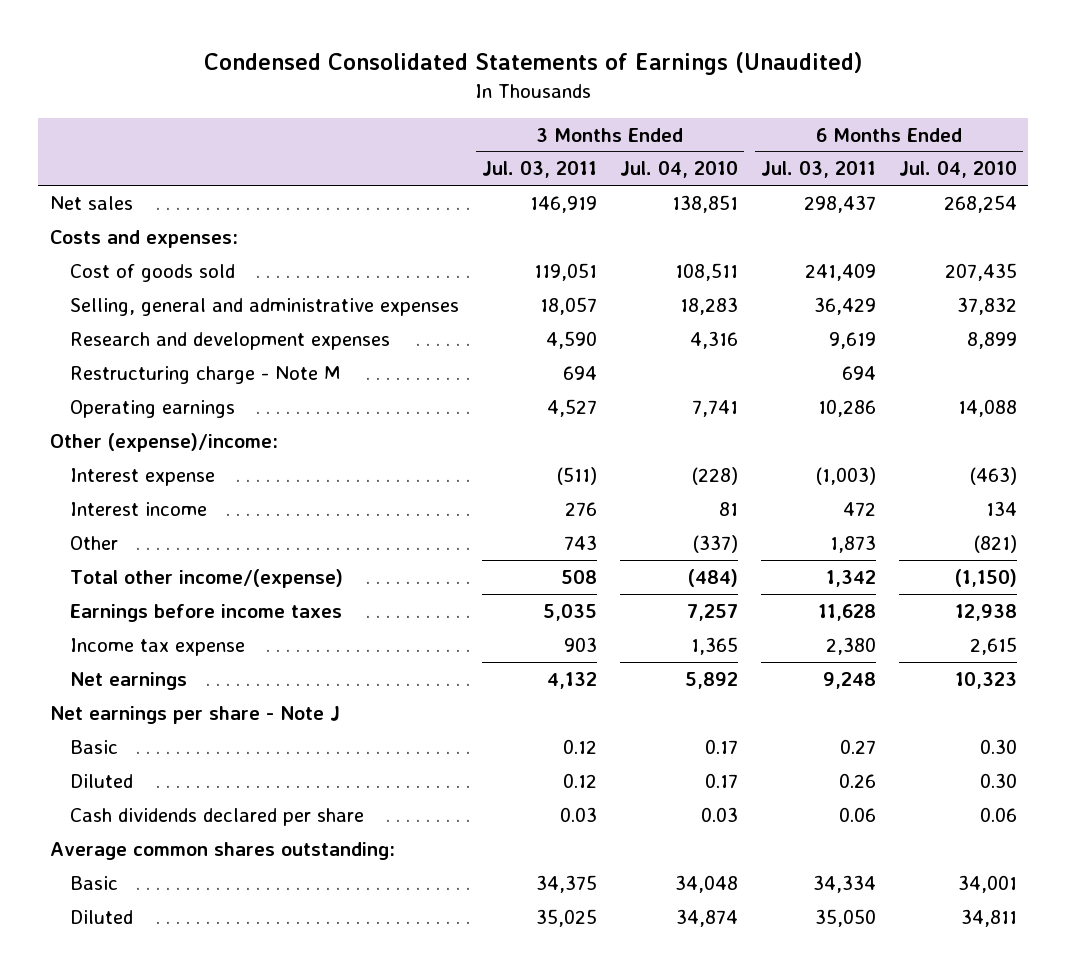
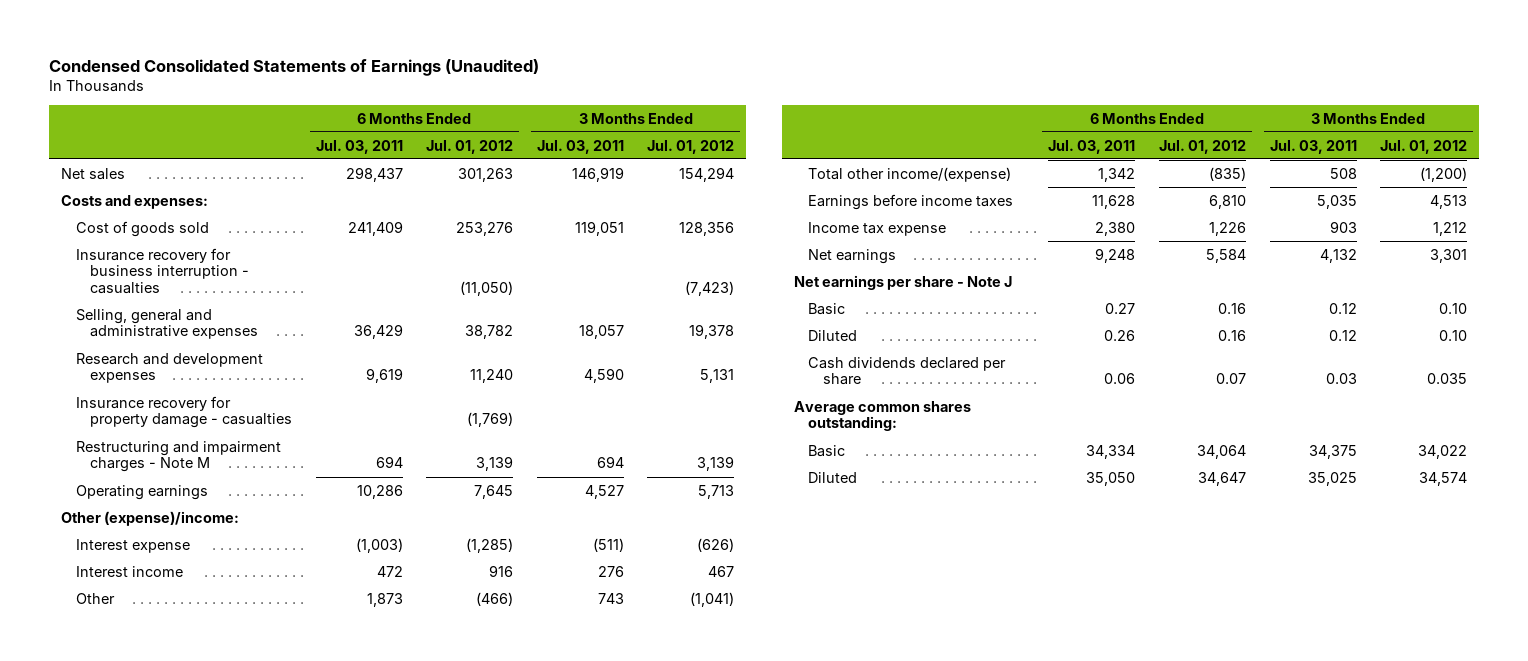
[619,161,738,179] Jul. 04, 2010 -> none
[898,161,1017,179] Jul. 04, 2010 -> none
none -> [426,139,514,154] Jul. 01, 2012
none -> [647,139,735,154] Jul. 01, 2012
none -> [75,247,250,295] Insurance recovery for business interruption - casualties
none -> [75,395,293,429] Insurance recovery for property damage - casualties
[69,365,341,384] Restructuring charge - Note M -> [75,440,281,473] Restructuring and impairment charges - Note M

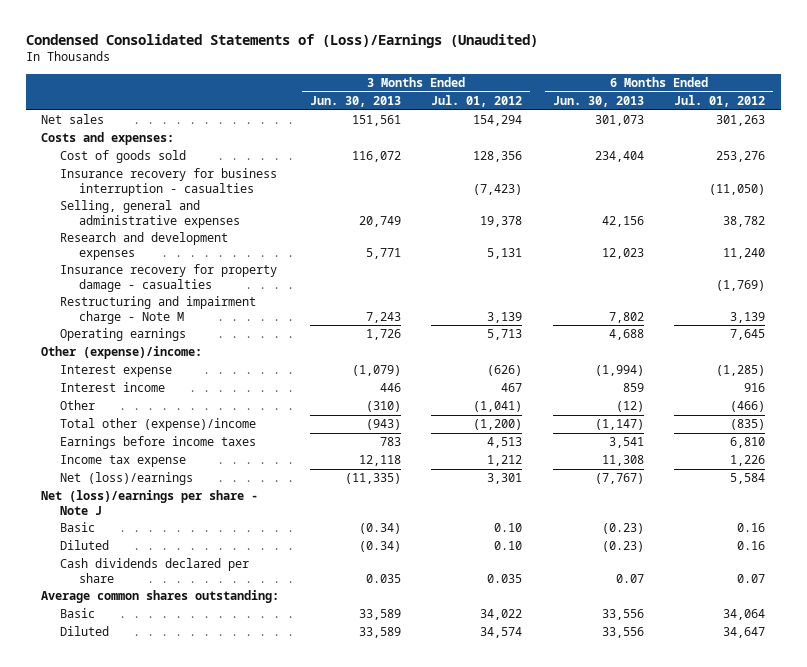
[49,58,540,76] Condensed Consolidated Statements of Earnings (Unaudited) -> [25,33,538,48] Condensed Consolidated Statements of (Loss)/Earnings (Unaudited)
[315,139,403,154] Jul. 03, 2011 -> none
[536,139,624,154] Jul. 03, 2011 -> none
none -> [309,96,401,108] Jun. 30, 2013
none -> [552,96,644,108] Jun. 30, 2013
[75,440,281,473] Restructuring and impairment charges - Note M -> [59,296,256,324] Restructuring and impairment charge - Note M
[808,166,1012,182] Total other income/(expense) -> [59,418,256,432] Total other (expense)/income
[808,248,897,264] Net earnings -> [59,472,193,486] Net (loss)/earnings
[793,274,1012,290] Net earnings per share - Note J -> [41,490,259,515] Net (loss)/earnings per share - Note J

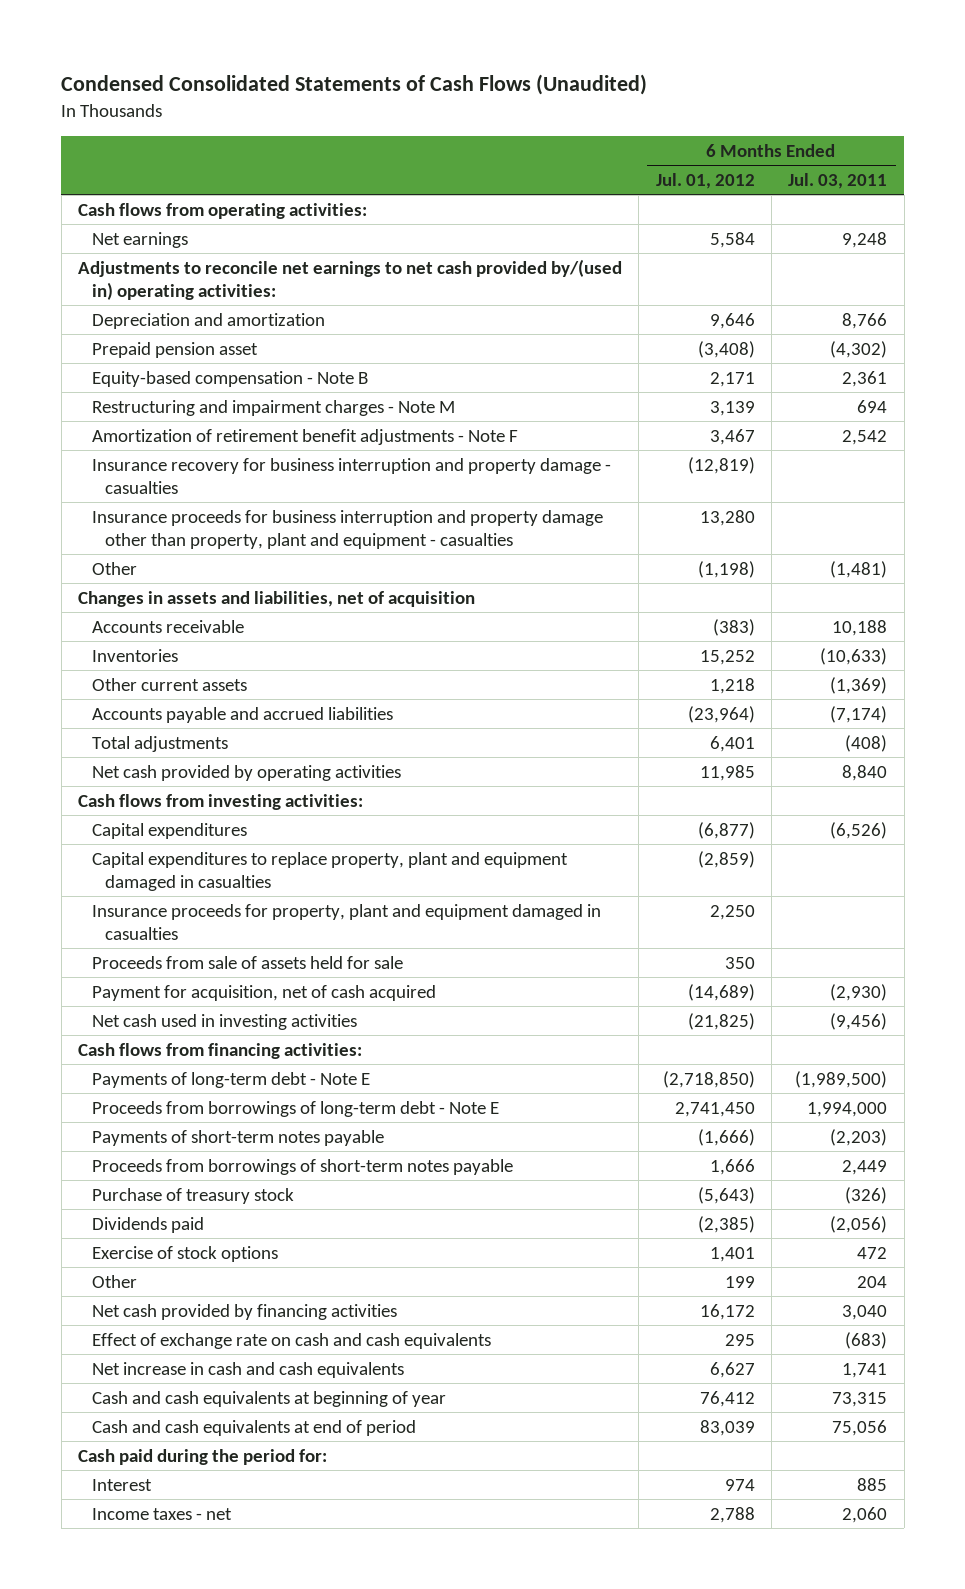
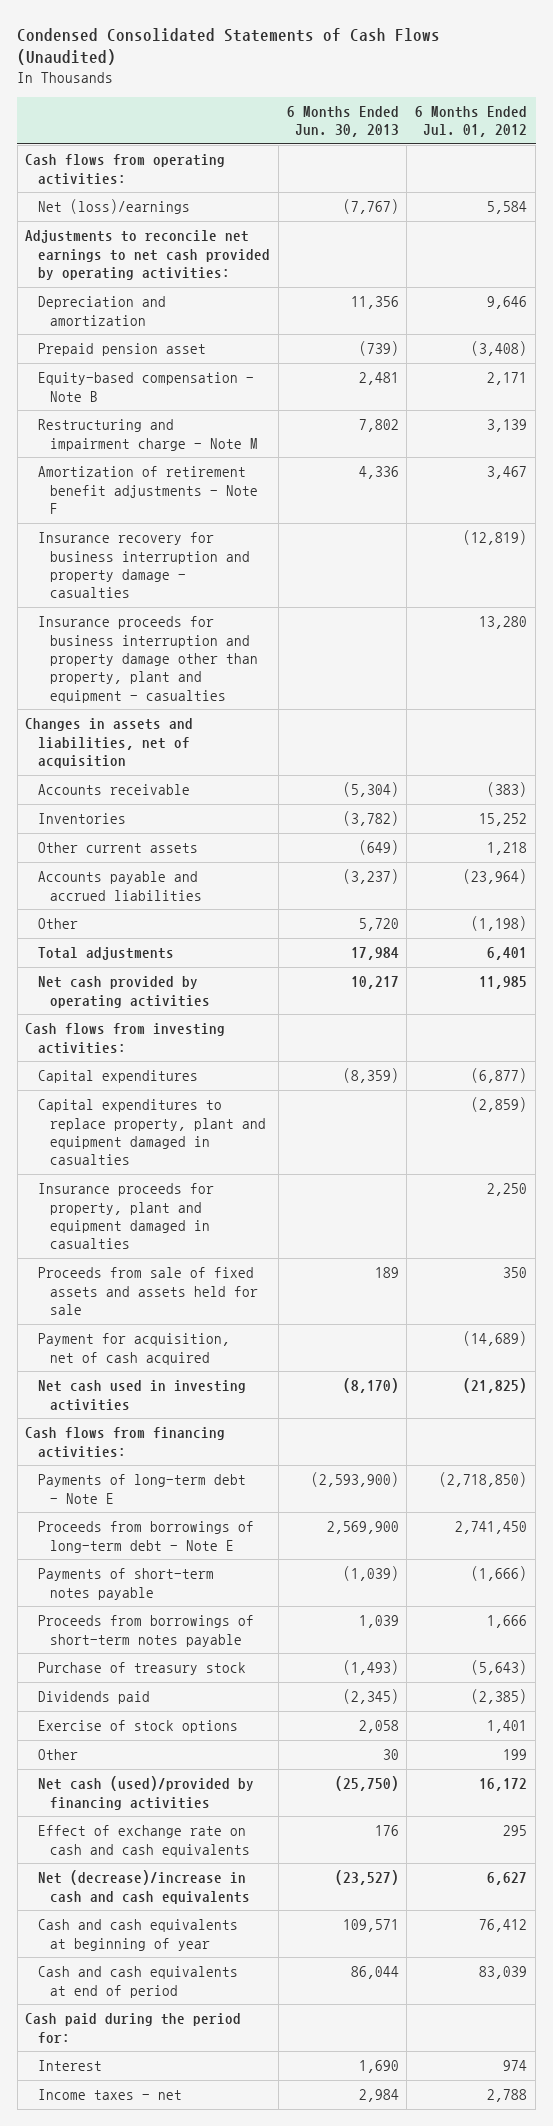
[788,172,888,189] Jul. 03, 2011 -> none
none -> [286,105,399,138] 6 Months Ended Jun. 30, 2013
[91,231,188,248] Net earnings -> [37,199,190,215] Net (loss)/earnings
[78,258,623,300] Adjustments to reconcile net earnings to net cash provided by/(used in) operating activities: -> [25,230,270,280] Adjustments to reconcile net earnings to net cash provided by operating activities:
[91,399,455,416] Restructuring and impairment charges - Note M -> [37,419,258,451] Restructuring and impairment charge - Note M
[91,561,137,575] Other -> [37,918,78,930] Other
[91,955,403,969] Proceeds from sale of assets held for sale -> [37,1267,258,1315] Proceeds from sale of fixed assets and assets held for sale
[91,1303,397,1320] Net cash provided by financing activities -> [37,1776,254,1810] Net cash (used)/provided by financing activities
[91,1361,404,1378] Net increase in cash and cash equivalents -> [37,1870,250,1904] Net (decrease)/increase in cash and cash equivalents

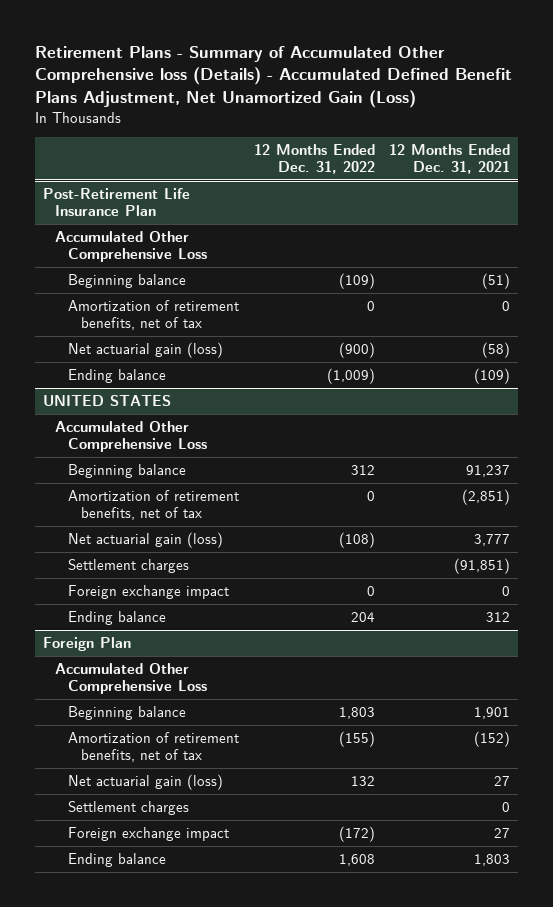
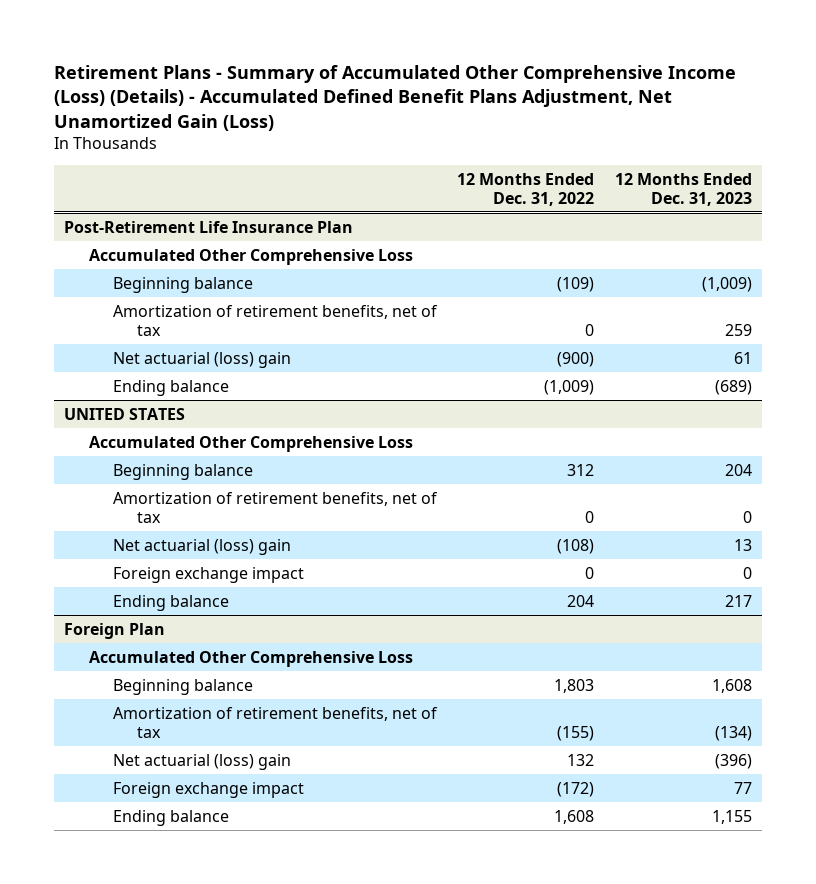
[35,45,513,108] Retirement Plans - Summary of Accumulated Other Comprehensive loss (Details) - Accumulated Defined Benefit Plans Adjustment, Net Unamortized Gain (Loss) -> [53,64,736,131] Retirement Plans - Summary of Accumulated Other Comprehensive Income (Loss) (Details) - Accumulated Defined Benefit Plans Adjustment, Net Unamortized Gain (Loss)
[389,143,511,174] 12 Months Ended Dec. 31, 2021 -> none
none -> [614,172,752,206] 12 Months Ended Dec. 31, 2023
[67,341,223,358] Net actuarial gain (loss) -> [112,351,291,368] Net actuarial (loss) gain
[67,558,189,573] Settlement charges -> none
[67,531,223,548] Net actuarial gain (loss) -> [112,538,291,555] Net actuarial (loss) gain
[67,800,189,815] Settlement charges -> none
[67,773,223,790] Net actuarial gain (loss) -> [112,753,291,770] Net actuarial (loss) gain

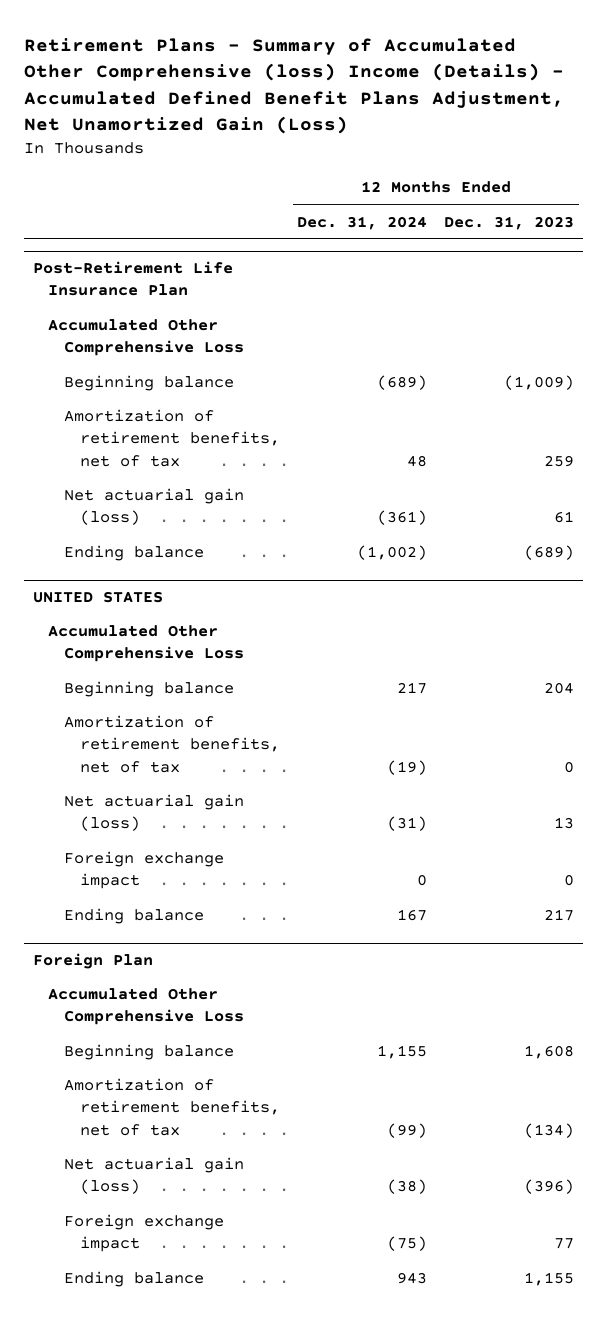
[53,64,736,131] Retirement Plans - Summary of Accumulated Other Comprehensive Income (Loss) (Details) - Accumulated Defined Benefit Plans Adjustment, Net Unamortized Gain (Loss) -> [24,37,565,135] Retirement Plans - Summary of Accumulated Other Comprehensive (loss) Income (Details) - Accumulated Defined Benefit Plans Adjustment, Net Unamortized Gain (Loss)
[457,172,595,206] 12 Months Ended Dec. 31, 2022 -> none
none -> [297,215,428,230] Dec. 31, 2024
[112,351,291,368] Net actuarial (loss) gain -> [64,488,245,526] Net actuarial gain (loss)
[112,538,291,555] Net actuarial (loss) gain -> [64,794,245,832] Net actuarial gain (loss)
[112,753,291,770] Net actuarial (loss) gain -> [64,1157,245,1195] Net actuarial gain (loss)

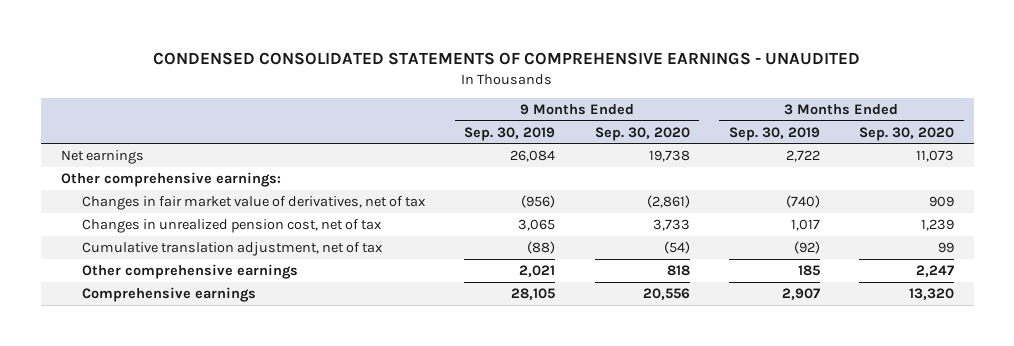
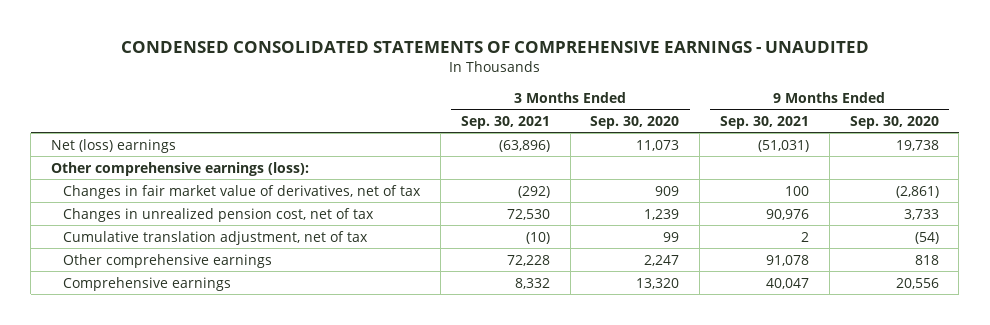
[464,126,556,141] Sep. 30, 2019 -> none
[728,126,820,141] Sep. 30, 2019 -> none
none -> [460,115,550,129] Sep. 30, 2021
none -> [719,115,809,129] Sep. 30, 2021
[60,149,144,164] Net earnings -> [51,138,177,153] Net (loss) earnings
[60,171,281,187] Other comprehensive earnings: -> [51,161,310,176] Other comprehensive earnings (loss):

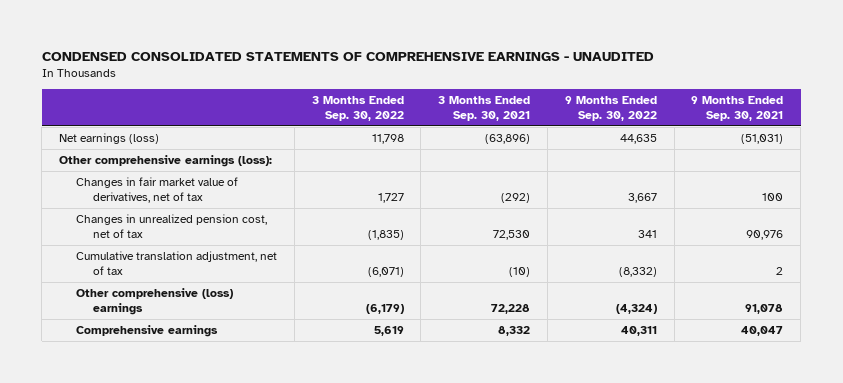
[590,115,680,129] Sep. 30, 2020 -> none
[849,115,939,129] Sep. 30, 2020 -> none
none -> [311,96,404,122] 3 Months Ended Sep. 30, 2022
none -> [564,96,657,122] 9 Months Ended Sep. 30, 2022
[51,138,177,153] Net (loss) earnings -> [59,133,160,145] Net earnings (loss)
[63,253,273,268] Other comprehensive earnings -> [75,288,233,316] Other comprehensive (loss) earnings

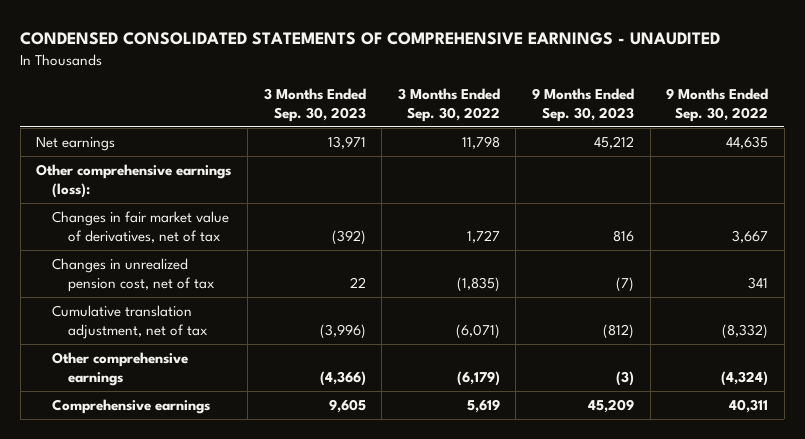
[438,96,531,122] 3 Months Ended Sep. 30, 2021 -> none
[691,96,784,122] 9 Months Ended Sep. 30, 2021 -> none
none -> [263,88,366,122] 3 Months Ended Sep. 30, 2023
none -> [532,88,635,122] 9 Months Ended Sep. 30, 2023
[59,133,160,145] Net earnings (loss) -> [36,137,116,152] Net earnings
[75,288,233,316] Other comprehensive (loss) earnings -> [52,352,189,386] Other comprehensive earnings

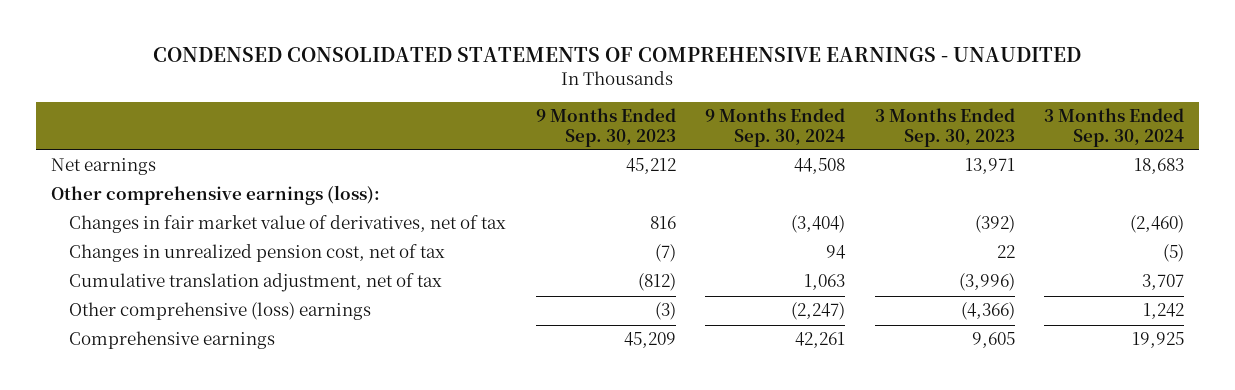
[397,88,500,122] 3 Months Ended Sep. 30, 2022 -> none
[666,88,769,122] 9 Months Ended Sep. 30, 2022 -> none
none -> [705,107,846,147] 9 Months Ended Sep. 30, 2024
none -> [1044,107,1185,147] 3 Months Ended Sep. 30, 2024
[52,352,189,386] Other comprehensive earnings -> [69,302,372,321] Other comprehensive (loss) earnings

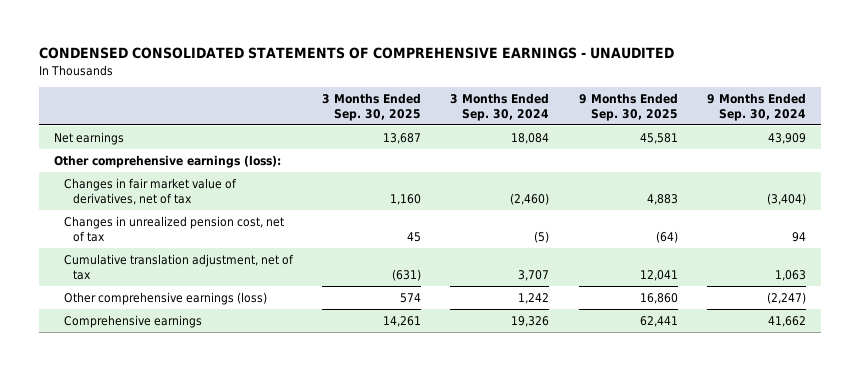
[535,107,676,147] 9 Months Ended Sep. 30, 2023 -> none
[874,107,1015,147] 3 Months Ended Sep. 30, 2023 -> none
none -> [322,93,422,121] 3 Months Ended Sep. 30, 2025
none -> [578,93,678,121] 9 Months Ended Sep. 30, 2025
[794,158,846,175] 44,508 -> [768,133,807,145] 43,909
[1134,158,1185,175] 18,683 -> [511,133,550,145] 18,084
[69,302,372,321] Other comprehensive (loss) earnings -> [63,292,267,306] Other comprehensive earnings (loss)
[795,332,846,349] 42,261 -> [768,316,807,328] 41,662
[1132,332,1185,349] 19,925 -> [511,316,550,328] 19,326

